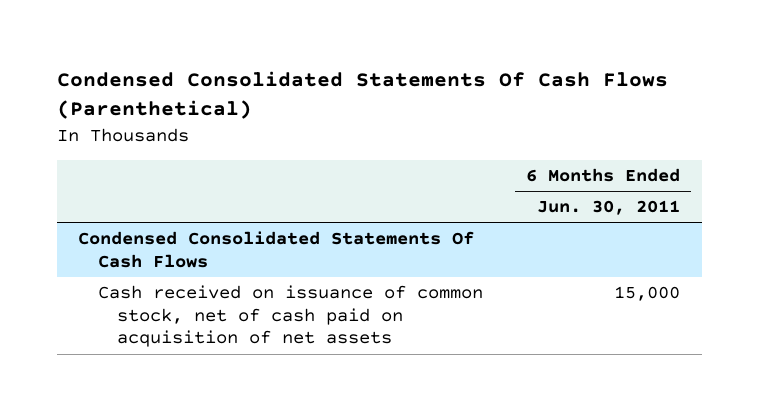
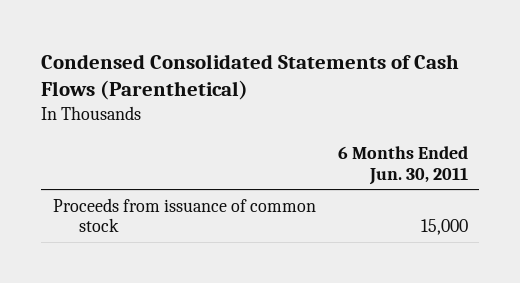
[56,70,668,120] Condensed Consolidated Statements Of Cash Flows (Parenthetical) -> [41,53,460,101] Condensed Consolidated Statements of Cash Flows (Parenthetical)
[78,231,475,268] Condensed Consolidated Statements Of Cash Flows -> none
[97,285,483,348] Cash received on issuance of common stock, net of cash paid on acquisition of net assets -> [52,197,316,233] Proceeds from issuance of common stock

